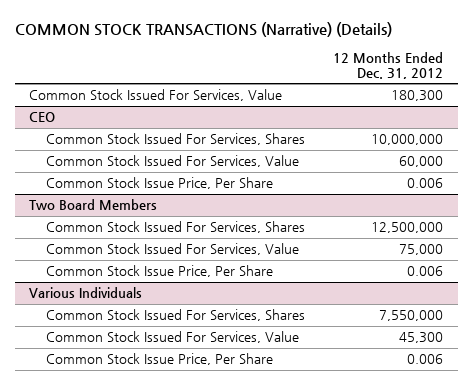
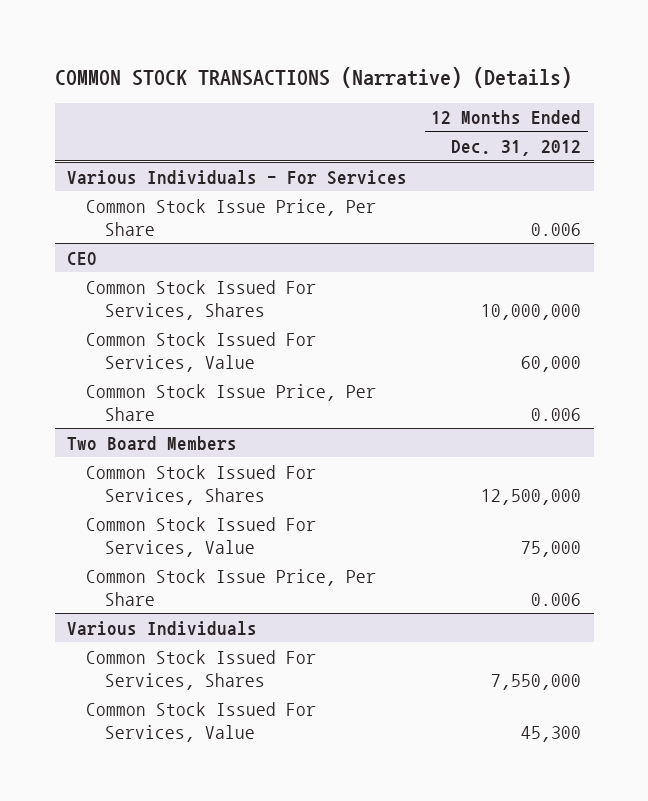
[29,89,283,102] Common Stock Issued For Services, Value -> none
none -> [66,169,407,185] Various Individuals - For Services
none -> [85,198,376,236] Common Stock Issue Price, Per Share
[45,353,273,366] Common Stock Issue Price, Per Share -> none

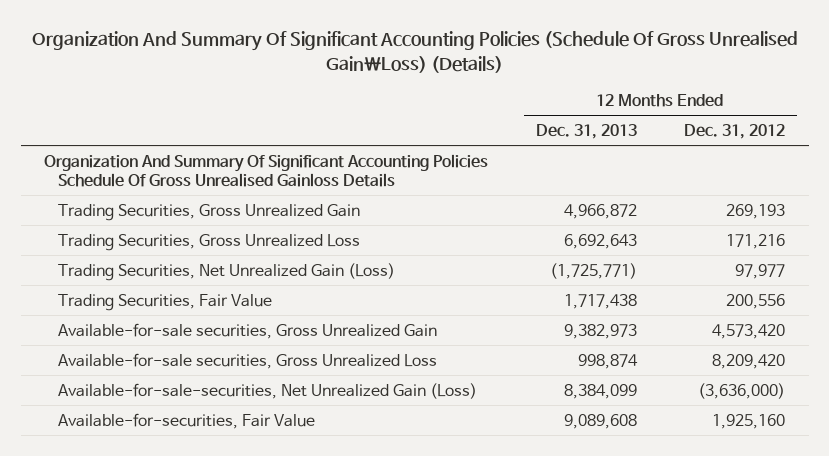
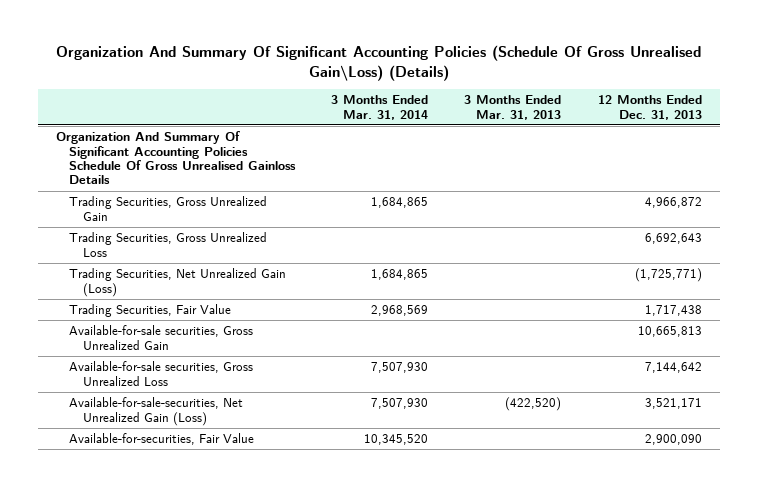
[684,123,786,139] Dec. 31, 2012 -> none
none -> [331,95,429,120] 3 Months Ended Mar. 31, 2014
none -> [464,95,562,120] 3 Months Ended Mar. 31, 2013
[563,323,637,339] 9,382,973 -> [637,326,702,338] 10,665,813
[577,353,638,369] 998,874 -> [644,362,702,374] 7,144,642
[563,383,637,399] 8,384,099 -> [644,398,702,410] 3,521,171
[563,413,637,429] 9,089,608 -> [644,434,702,446] 2,900,090

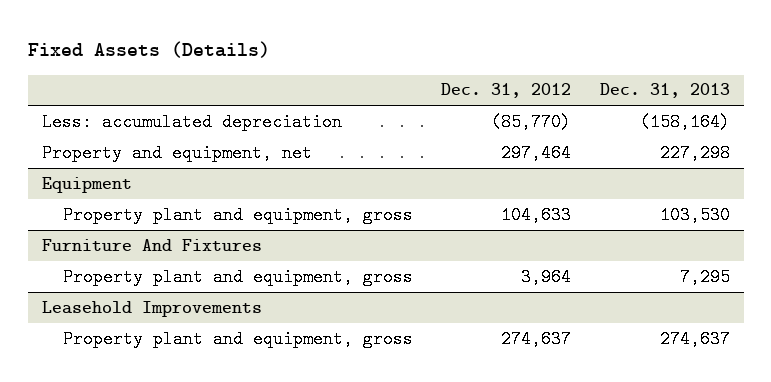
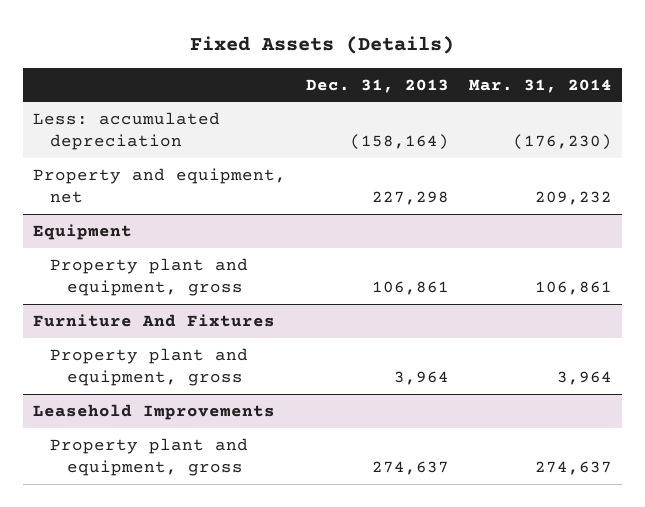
[441,83,572,99] Dec. 31, 2012 -> none
none -> [469,78,613,93] Mar. 31, 2014
[659,205,730,224] 103,530 -> [371,281,449,296] 106,861
[679,267,730,286] 7,295 -> [393,371,449,386] 3,964

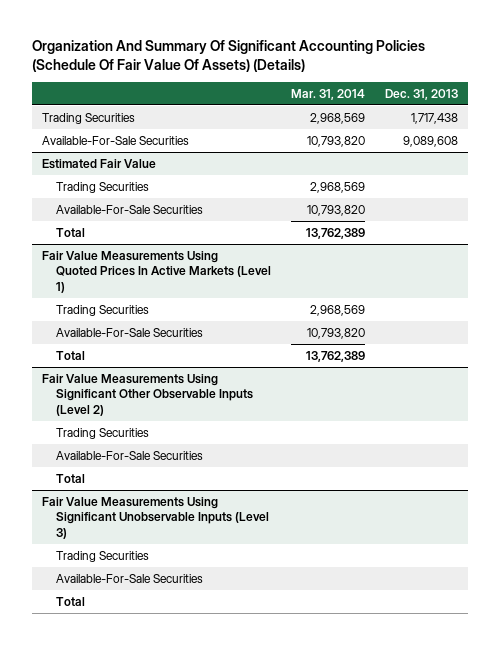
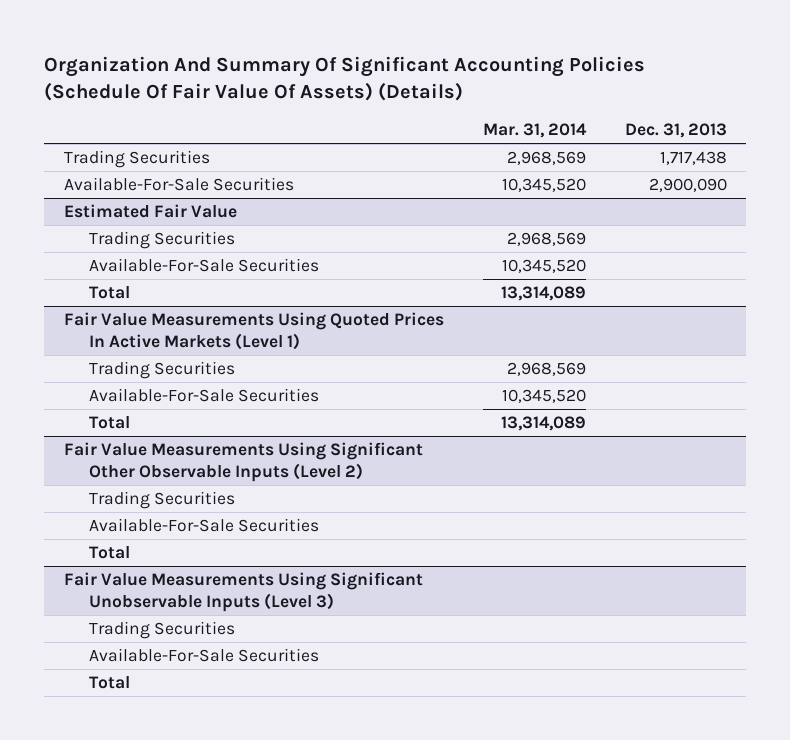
[307,135,366,147] 10,793,820 -> [501,178,586,193] 10,345,520
[403,135,459,147] 9,089,608 -> [648,178,727,193] 2,900,090
[307,204,366,216] 10,793,820 -> [501,259,586,274] 10,345,520
[306,227,366,239] 13,762,389 -> [500,286,586,302] 13,314,089
[307,327,366,339] 10,793,820 -> [501,389,586,404] 10,345,520
[306,350,366,362] 13,762,389 -> [500,416,586,432] 13,314,089

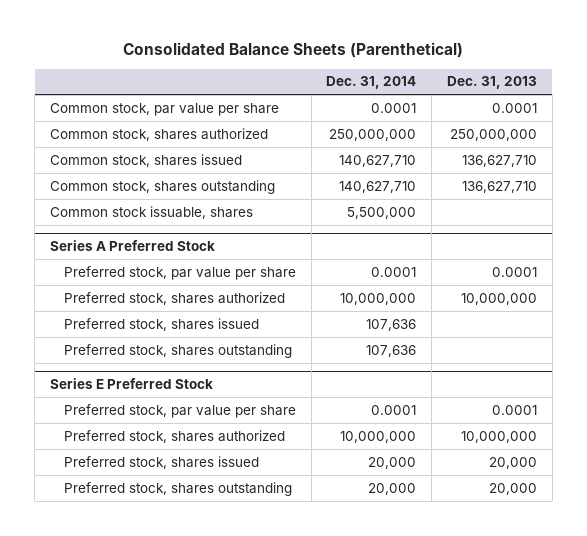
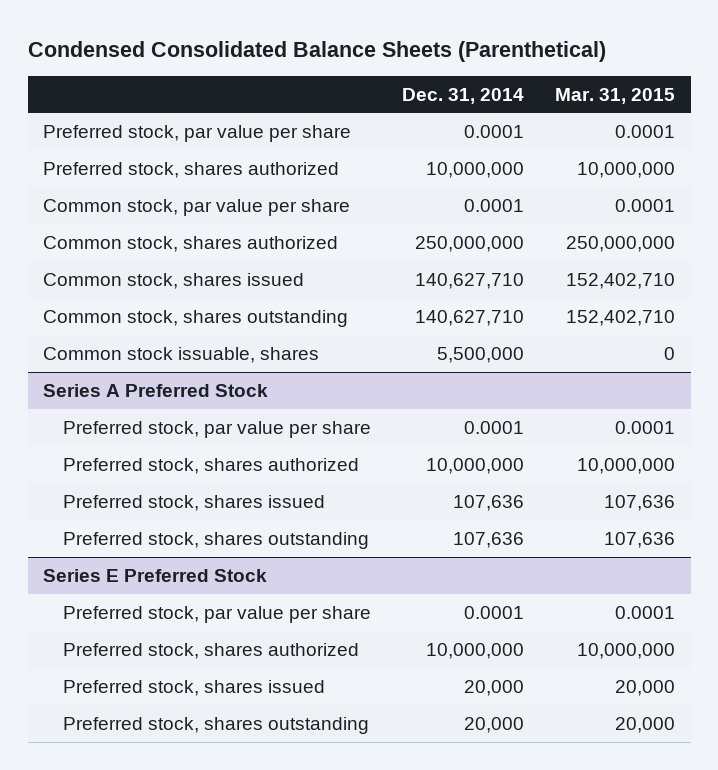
[123,42,464,59] Consolidated Balance Sheets (Parenthetical) -> [27,40,606,62] Condensed Consolidated Balance Sheets (Parenthetical)
[446,76,537,90] Dec. 31, 2013 -> none
none -> [554,87,675,104] Mar. 31, 2015
none -> [43,124,352,142] Preferred stock, par value per share
none -> [43,161,340,178] Preferred stock, shares authorized

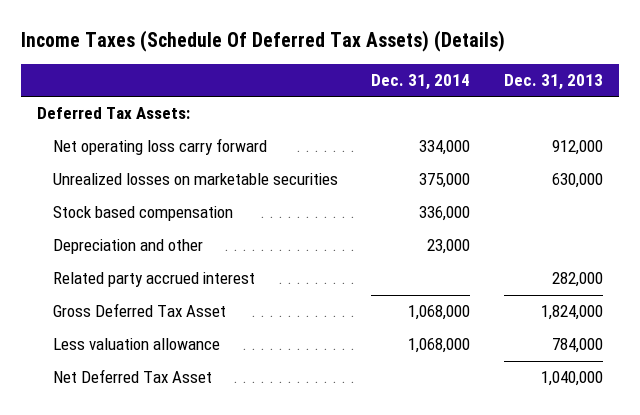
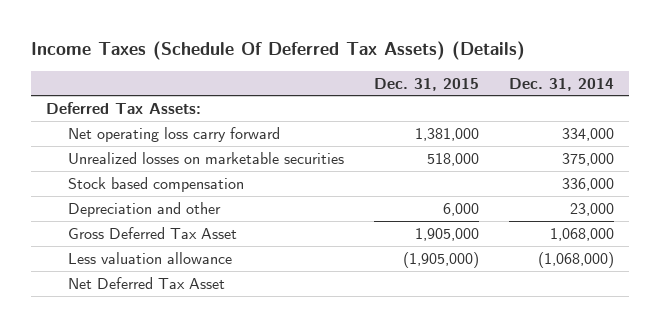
[503,73,603,90] Dec. 31, 2013 -> none
none -> [373,77,479,91] Dec. 31, 2015
[52,272,255,288] Related party accrued interest -> none
[408,338,471,354] 1,068,000 -> [537,251,614,268] (1,068,000)

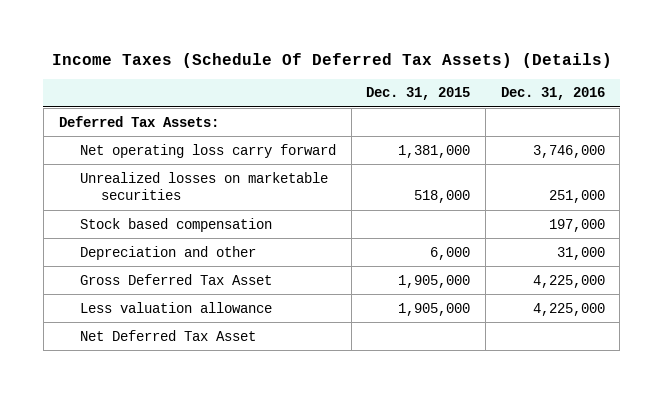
[508,77,614,91] Dec. 31, 2014 -> none
none -> [500,87,605,101] Dec. 31, 2016
[402,251,479,268] (1,905,000) -> [398,302,471,316] 1,905,000

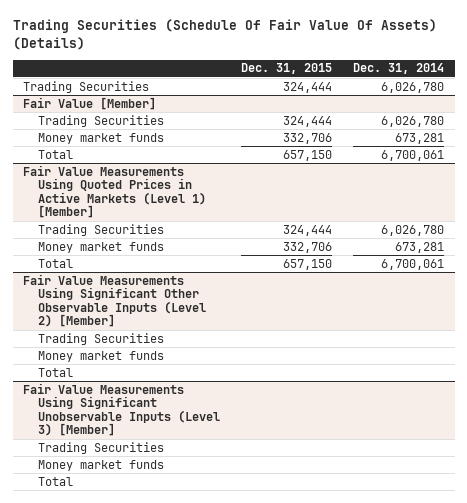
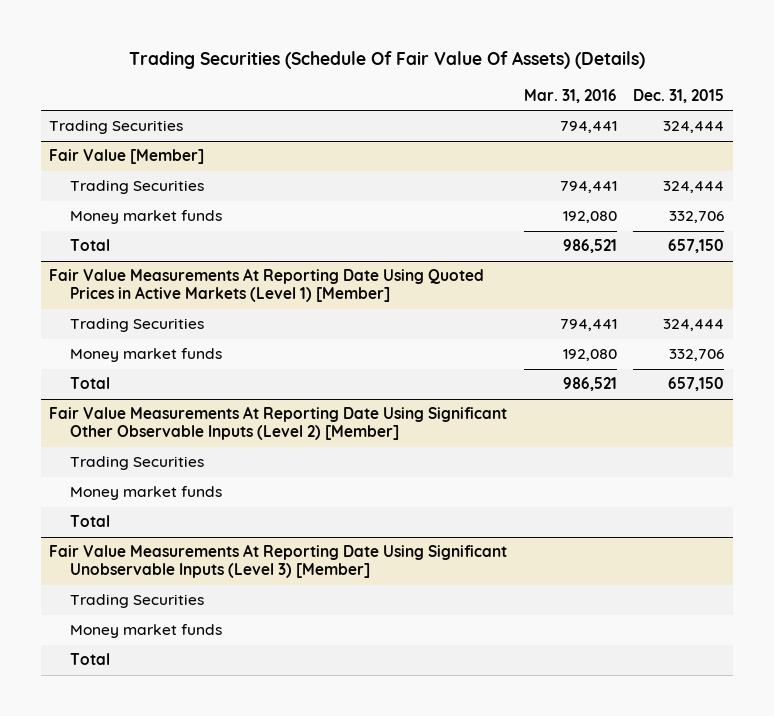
[352,63,444,75] Dec. 31, 2014 -> none
none -> [523,88,617,103] Mar. 31, 2016
[23,164,206,219] Fair Value Measurements Using Quoted Prices in Active Markets (Level 1) [Member] -> [49,268,485,303] Fair Value Measurements At Reporting Date Using Quoted Prices in Active Markets (Level 1) [Member]
[23,273,206,328] Fair Value Measurements Using Significant Other Observable Inputs (Level 2) [Member] -> [49,406,508,441] Fair Value Measurements At Reporting Date Using Significant Other Observable Inputs (Level 2) [Member]
[23,382,220,437] Fair Value Measurements Using Significant Unobservable Inputs (Level 3) [Member] -> [49,544,508,579] Fair Value Measurements At Reporting Date Using Significant Unobservable Inputs (Level 3) [Member]

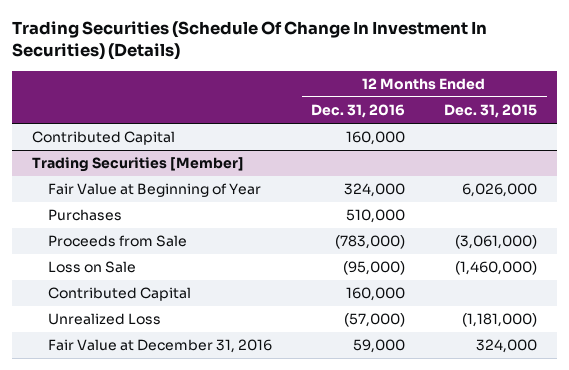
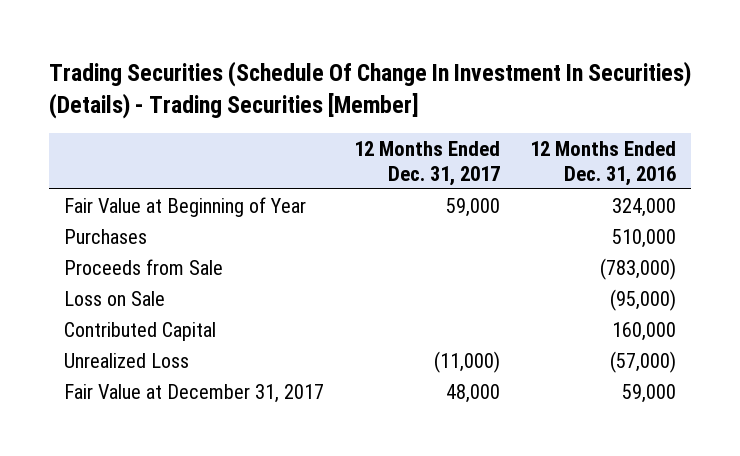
[12,21,488,61] Trading Securities (Schedule Of Change In Investment In Securities) (Details) -> [49,60,692,119] Trading Securities (Schedule Of Change In Investment In Securities) (Details) - Trading Securities [Member]
[444,104,538,119] Dec. 31, 2015 -> none
none -> [354,141,501,186] 12 Months Ended Dec. 31, 2017
[31,131,175,146] Contributed Capital -> none
[31,157,244,173] Trading Securities [Member] -> none
[48,339,273,354] Fair Value at December 31, 2016 -> [64,383,325,403] Fair Value at December 31, 2017

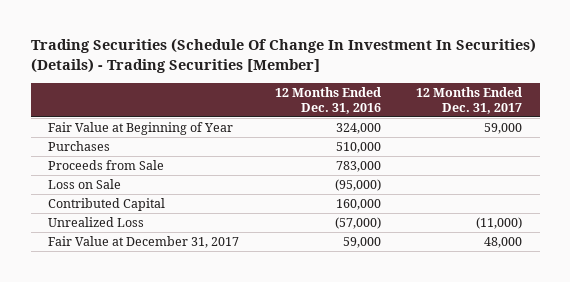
[600,257,677,280] (783,000) -> [335,161,381,173] 783,000

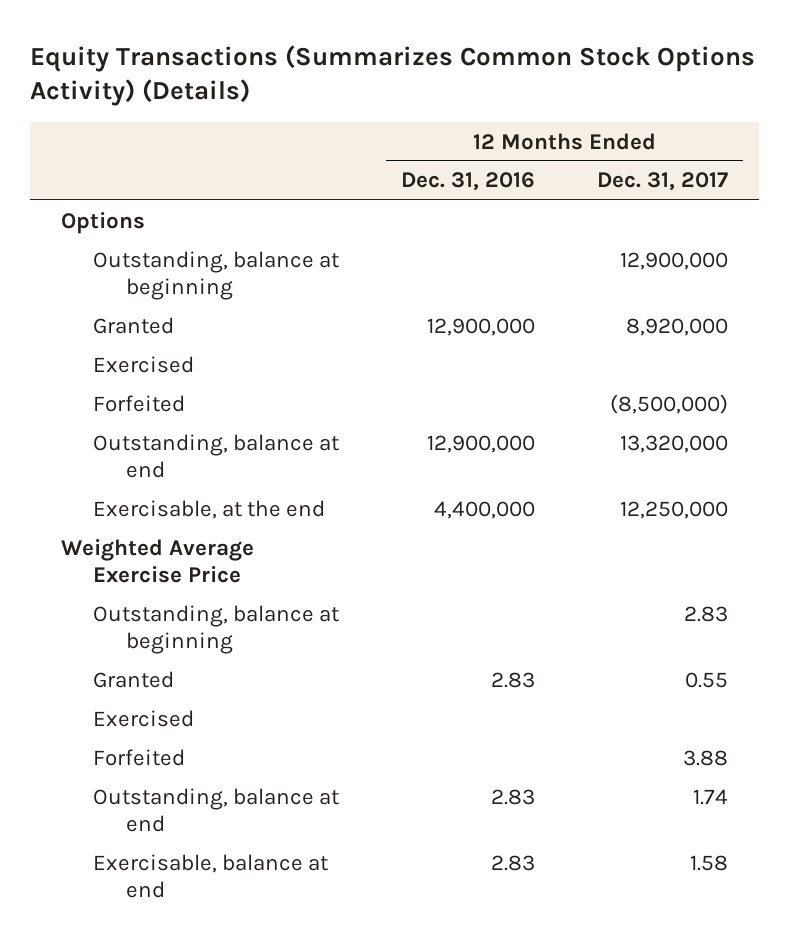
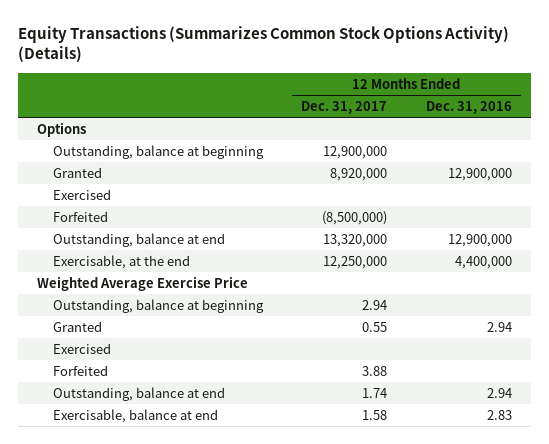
[683,605,728,622] 2.83 -> [362,299,388,310] 2.94
[491,671,536,688] 2.83 -> [486,321,512,332] 2.94
[491,788,536,805] 2.83 -> [486,387,512,398] 2.94

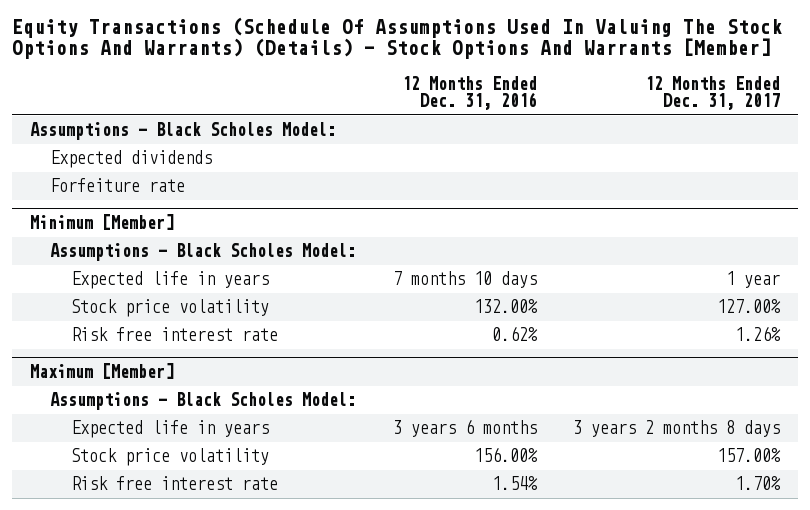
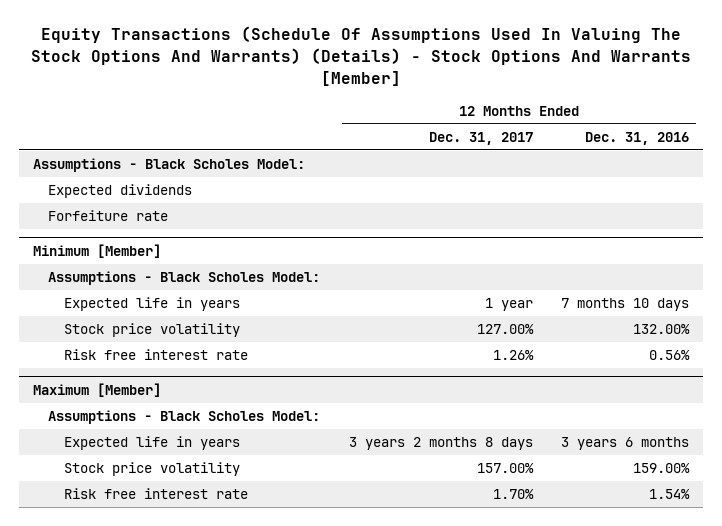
[491,326,538,342] 0.62% -> [648,349,690,360] 0.56%
[473,447,538,463] 156.00% -> [632,462,690,473] 159.00%

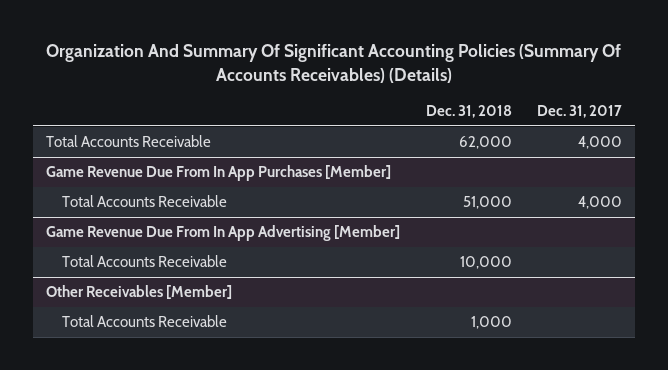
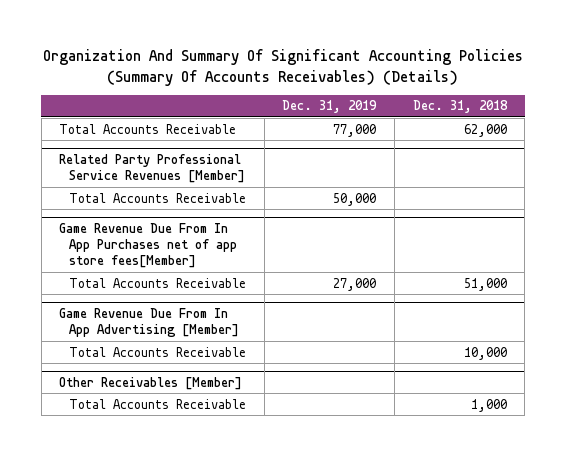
[537,105,623,119] Dec. 31, 2017 -> none
none -> [282,100,378,114] Dec. 31, 2019
none -> [59,153,246,183] Related Party Professional Service Revenues [Member]
none -> [69,192,247,203] Total Accounts Receivable
[46,165,392,182] Game Revenue Due From In App Purchases [Member] -> [59,222,238,269] Game Revenue Due From In App Purchases net of app store fees[Member]

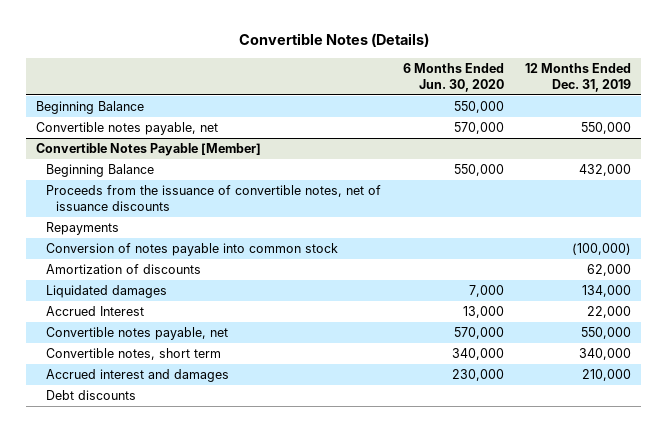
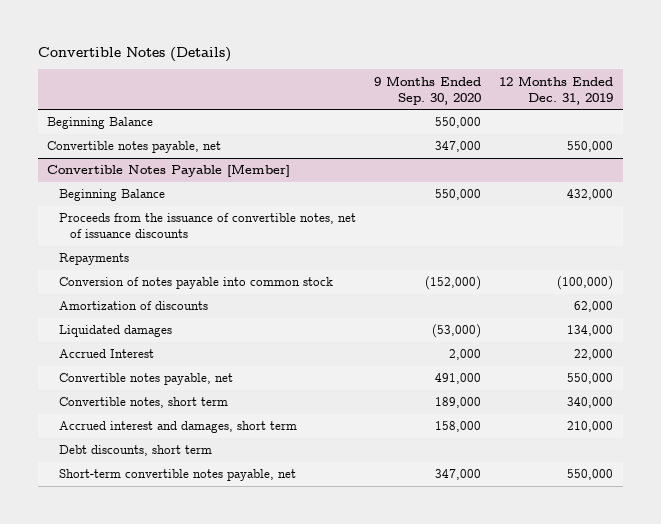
[402,62,504,92] 6 Months Ended Jun. 30, 2020 -> none
none -> [374,75,482,105] 9 Months Ended Sep. 30, 2020
[46,368,230,382] Accrued interest and damages -> [58,421,297,434] Accrued interest and damages, short term
[46,389,137,400] Debt discounts -> [58,445,212,457] Debt discounts, short term
none -> [58,469,296,482] Short-term convertible notes payable, net

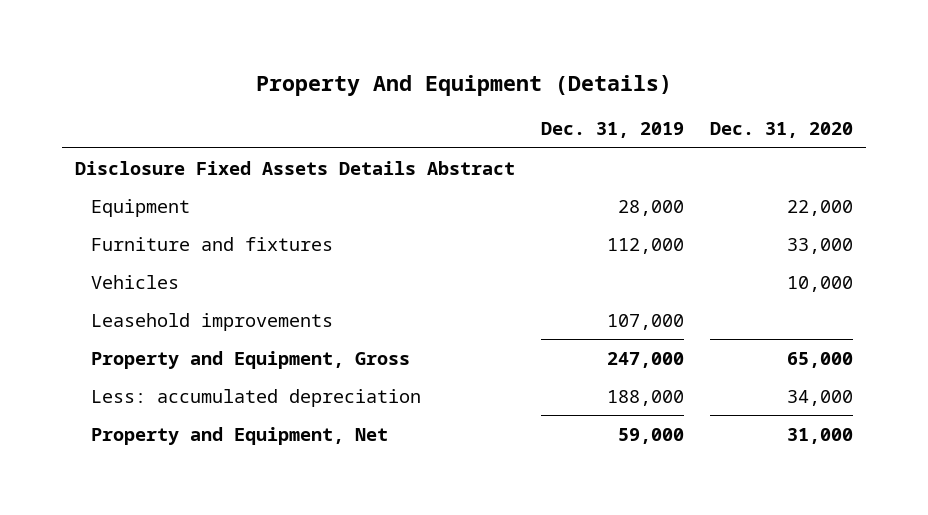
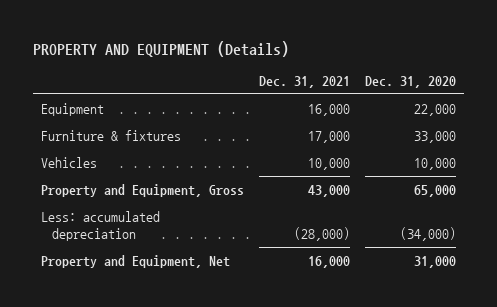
[256,75,673,97] Property And Equipment (Details) -> [32,40,289,57] PROPERTY AND EQUIPMENT (Details)
[541,122,685,139] Dec. 31, 2019 -> none
none -> [259,75,351,88] Dec. 31, 2021
[75,160,516,175] Disclosure Fixed Assets Details Abstract -> none
[91,236,334,251] Furniture and fixtures -> [40,129,181,141] Furniture & fixtures
[91,312,334,331] Leasehold improvements -> none
[787,389,854,406] 34,000 -> [400,226,457,241] (34,000)

